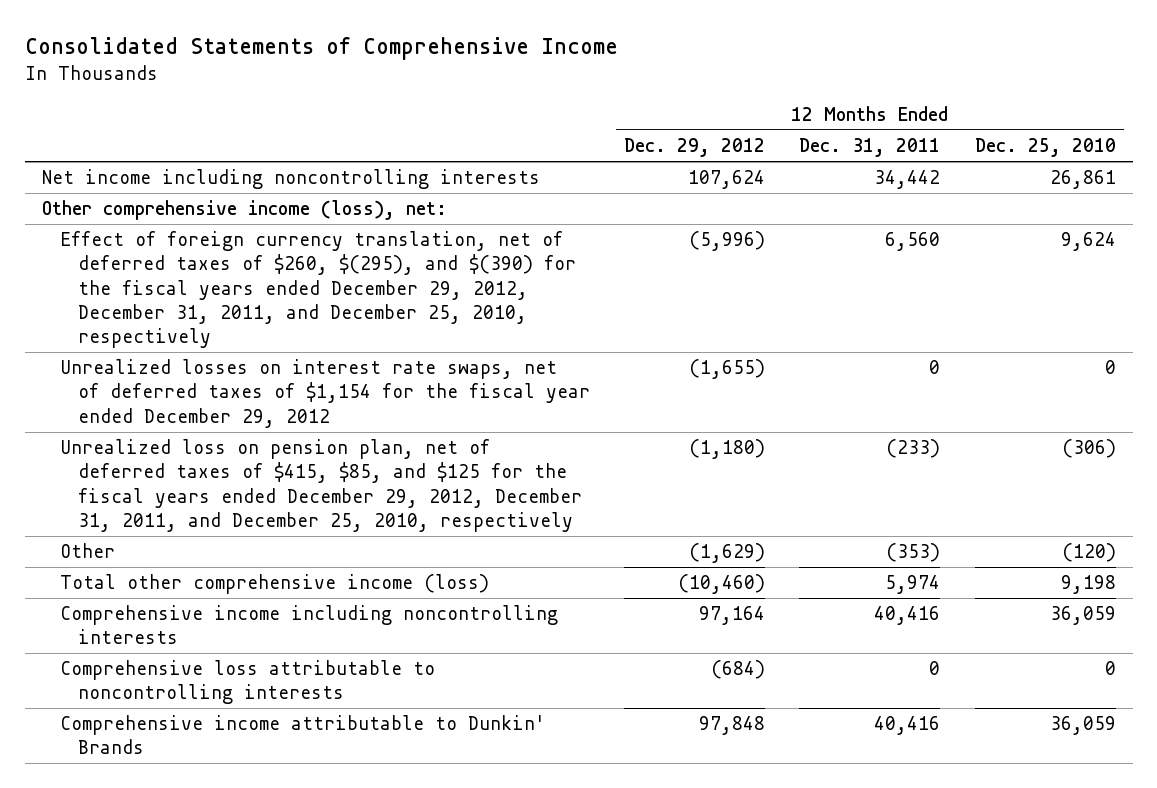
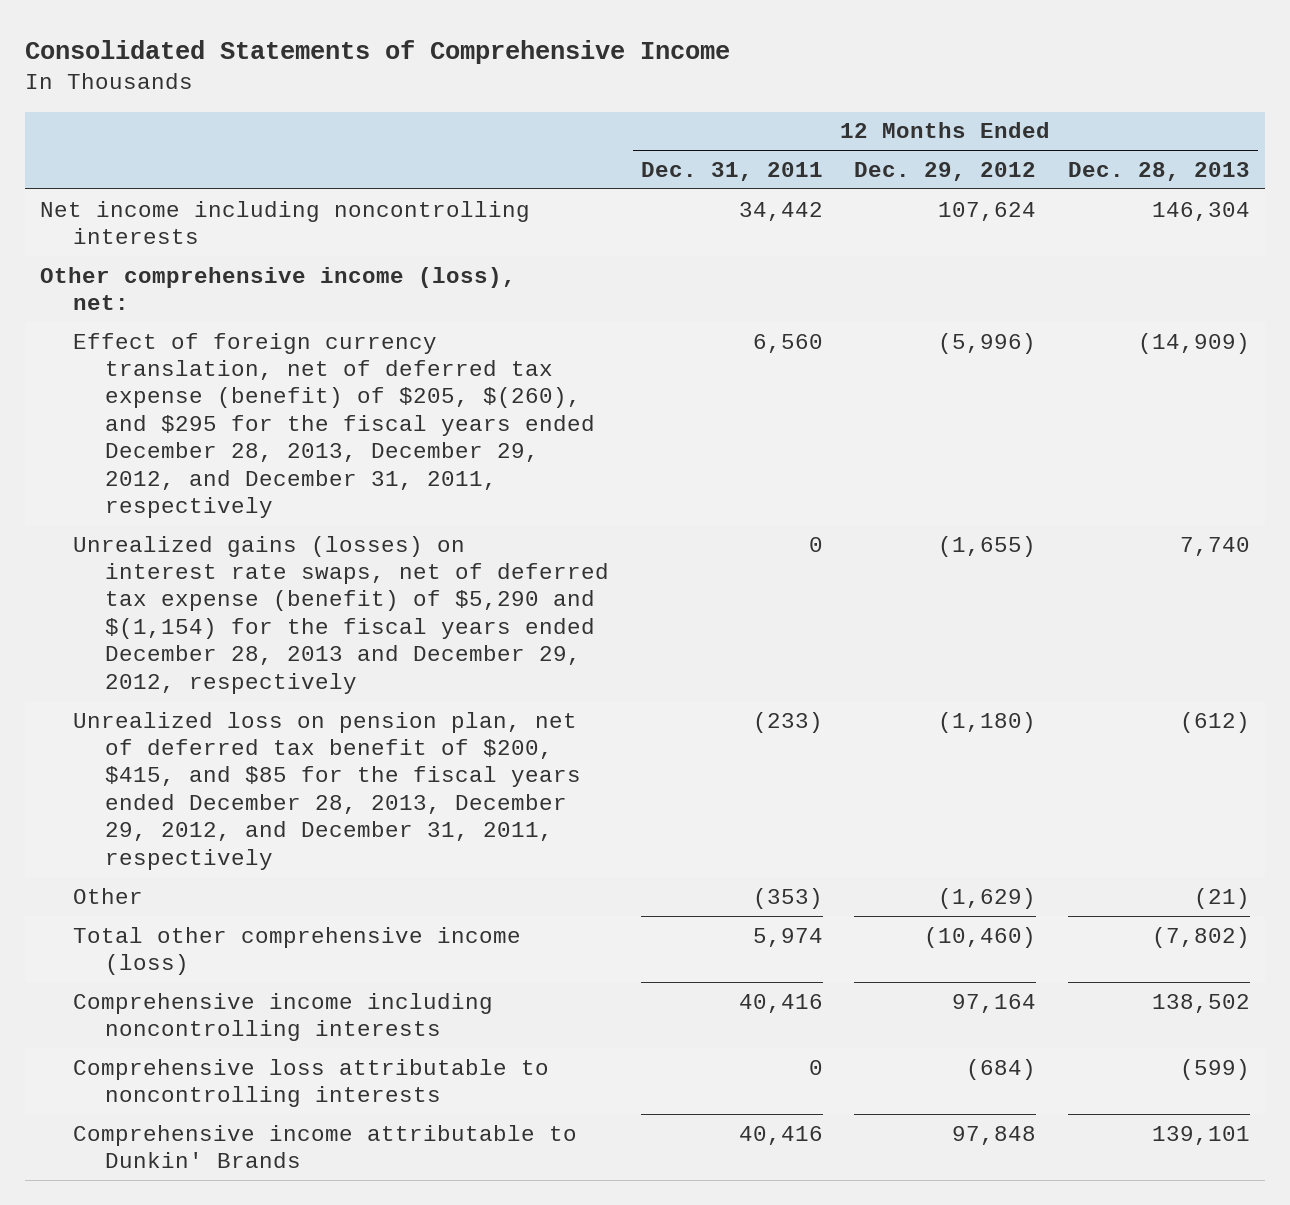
[974,138,1116,158] Dec. 25, 2010 -> none
none -> [1067,161,1250,181] Dec. 28, 2013
[59,231,577,348] Effect of foreign currency translation, net of deferred taxes of $260, $(295), and $(390) for the fiscal years ended December 29, 2012, December 31, 2011, and December 25, 2010, respectively -> [72,332,596,519] Effect of foreign currency translation, net of deferred tax expense (benefit) of $205, $(260), and $295 for the fiscal years ended December 28, 2013, December 29, 2012, and December 31, 2011, respectively
[59,359,591,428] Unrealized losses on interest rate swaps, net of deferred taxes of $1,154 for the fiscal year ended December 29, 2012 -> [72,535,610,694] Unrealized gains (losses) on interest rate swaps, net of deferred tax expense (benefit) of $5,290 and $(1,154) for the fiscal years ended December 28, 2013 and December 29, 2012, respectively
[59,439,583,532] Unrealized loss on pension plan, net of deferred taxes of $415, $85, and $125 for the fiscal years ended December 29, 2012, December 31, 2011, and December 25, 2010, respectively -> [72,711,582,870] Unrealized loss on pension plan, net of deferred tax benefit of $200, $415, and $85 for the fiscal years ended December 28, 2013, December 29, 2012, and December 31, 2011, respectively

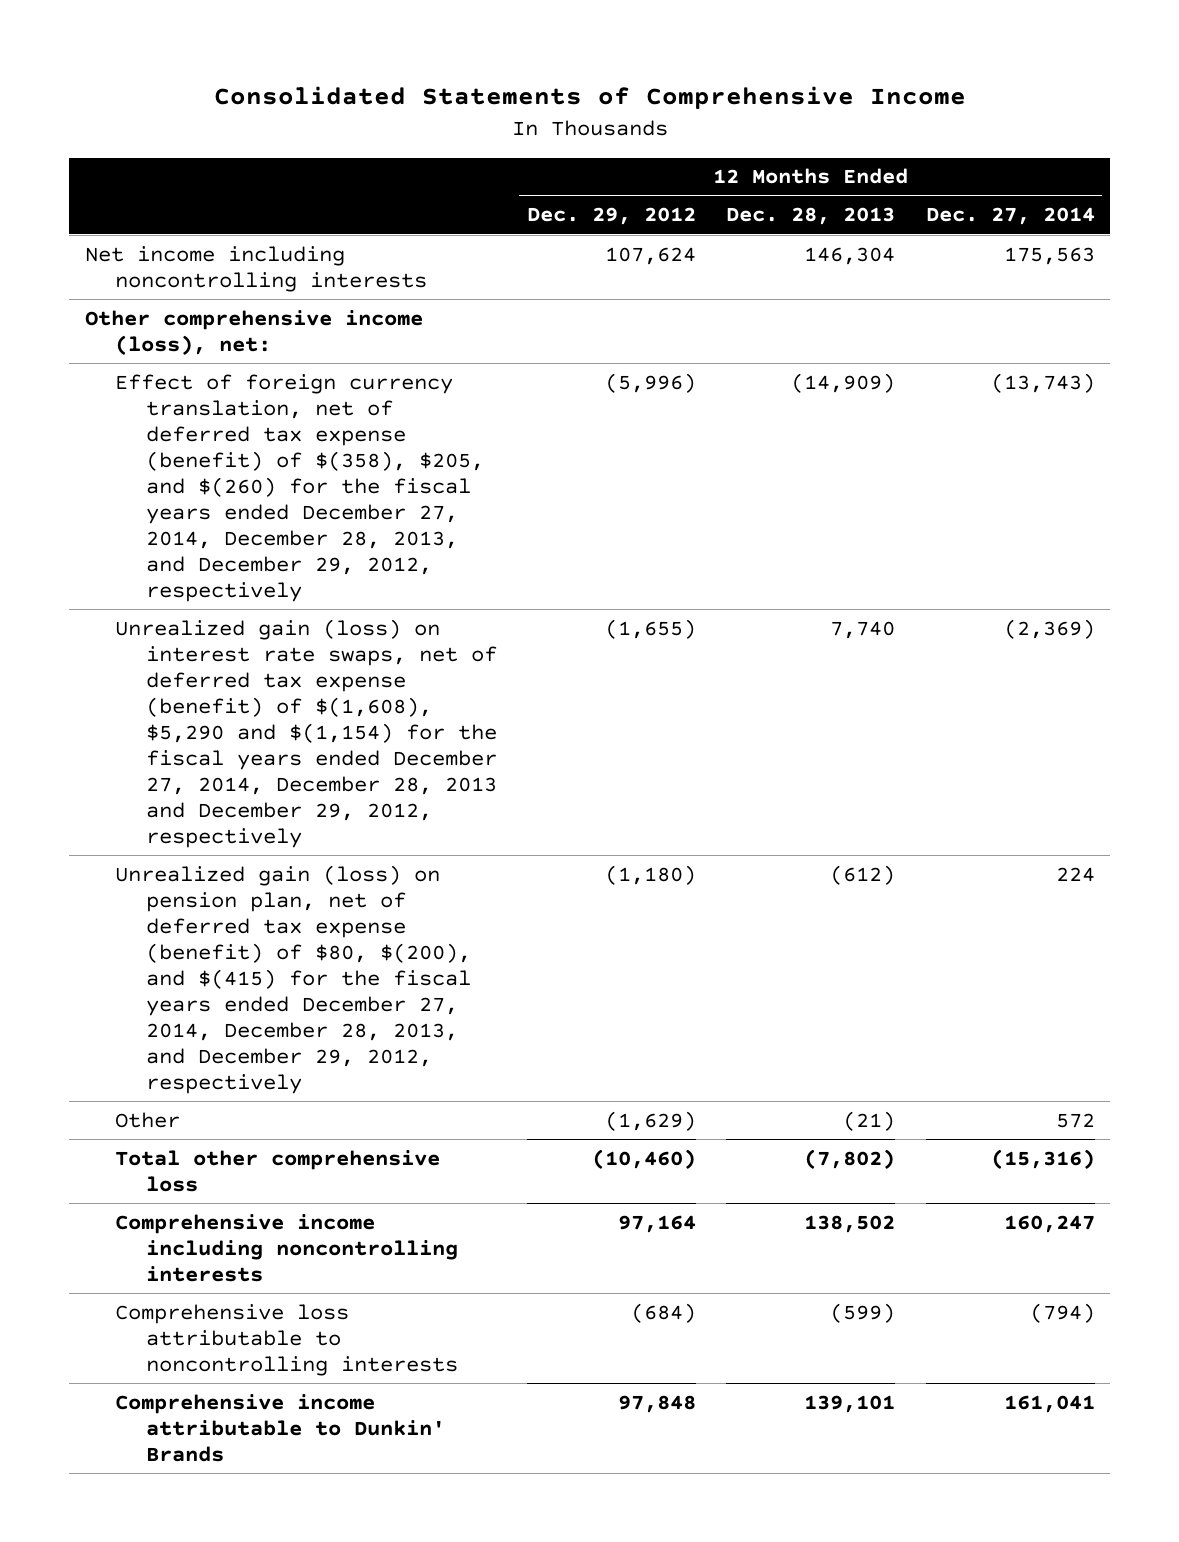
[640,161,823,181] Dec. 31, 2011 -> none
none -> [925,207,1095,226] Dec. 27, 2014
[72,332,596,519] Effect of foreign currency translation, net of deferred tax expense (benefit) of $205, $(260), and $295 for the fiscal years ended December 28, 2013, December 29, 2012, and December 31, 2011, respectively -> [115,373,484,602] Effect of foreign currency translation, net of deferred tax expense (benefit) of $(358), $205, and $(260) for the fiscal years ended December 27, 2014, December 28, 2013, and December 29, 2012, respectively
[72,535,610,694] Unrealized gains (losses) on interest rate swaps, net of deferred tax expense (benefit) of $5,290 and $(1,154) for the fiscal years ended December 28, 2013 and December 29, 2012, respectively -> [115,618,497,848] Unrealized gain (loss) on interest rate swaps, net of deferred tax expense (benefit) of $(1,608), $5,290 and $(1,154) for the fiscal years ended December 27, 2014, December 28, 2013 and December 29, 2012, respectively
[72,711,582,870] Unrealized loss on pension plan, net of deferred tax benefit of $200, $415, and $85 for the fiscal years ended December 28, 2013, December 29, 2012, and December 31, 2011, respectively -> [115,864,471,1094] Unrealized gain (loss) on pension plan, net of deferred tax expense (benefit) of $80, $(200), and $(415) for the fiscal years ended December 27, 2014, December 28, 2013, and December 29, 2012, respectively
[72,926,521,976] Total other comprehensive income (loss) -> [115,1149,441,1192] Total other comprehensive loss

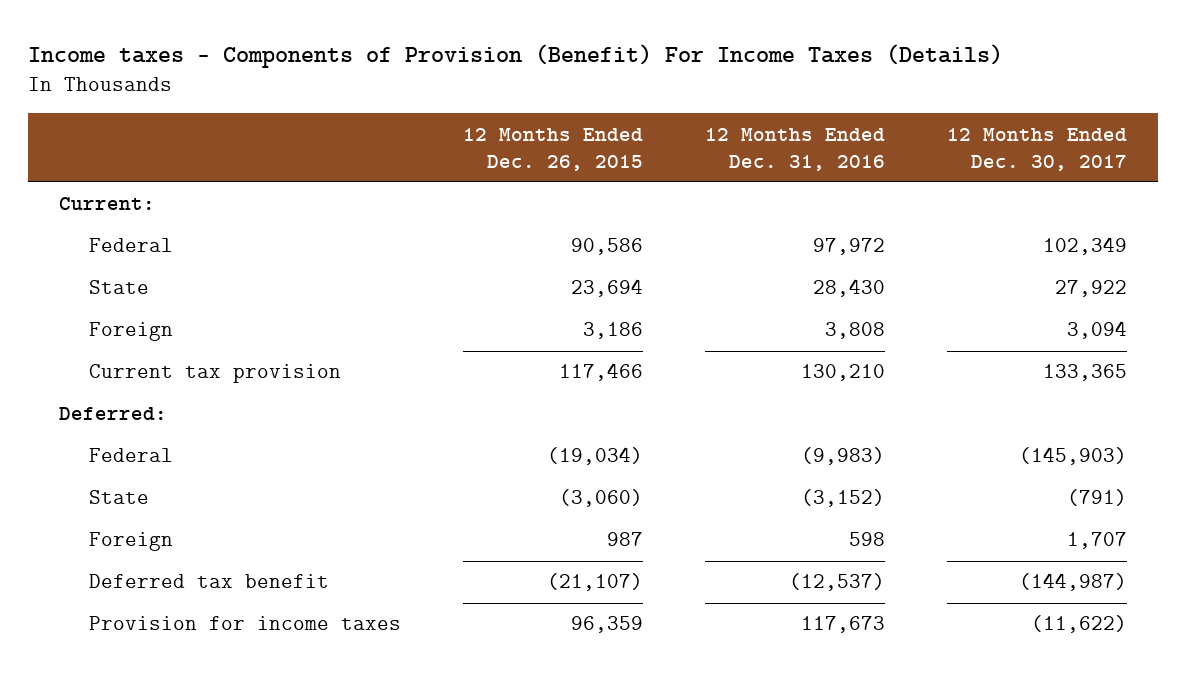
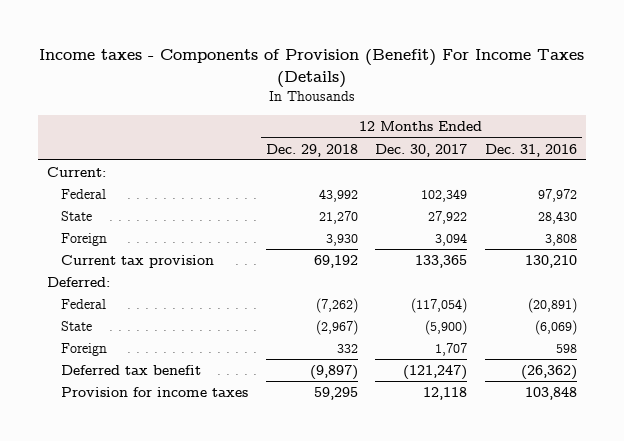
[462,127,643,171] 12 Months Ended Dec. 26, 2015 -> none
none -> [265,143,358,157] Dec. 29, 2018
[800,447,885,466] (9,983) -> [528,297,578,313] (20,891)
[1018,447,1127,466] (145,903) -> [411,297,468,313] (117,054)
[800,489,885,508] (3,152) -> [535,319,578,335] (6,069)
[1066,489,1127,507] (791) -> [425,319,468,335] (5,900)
[788,573,885,592] (12,537) -> [521,364,578,380] (26,362)
[1018,573,1127,592] (144,987) -> [403,364,468,380] (121,247)
[800,616,885,634] 117,673 -> [525,386,578,400] 103,848
[1030,615,1127,634] (11,622) -> [423,386,468,400] 12,118

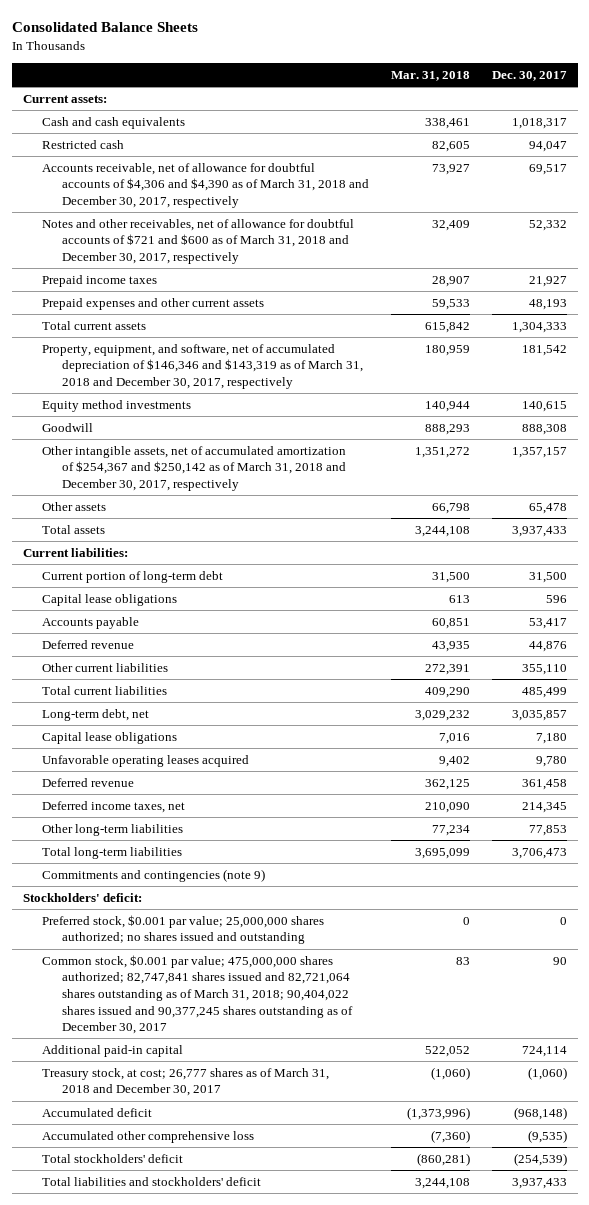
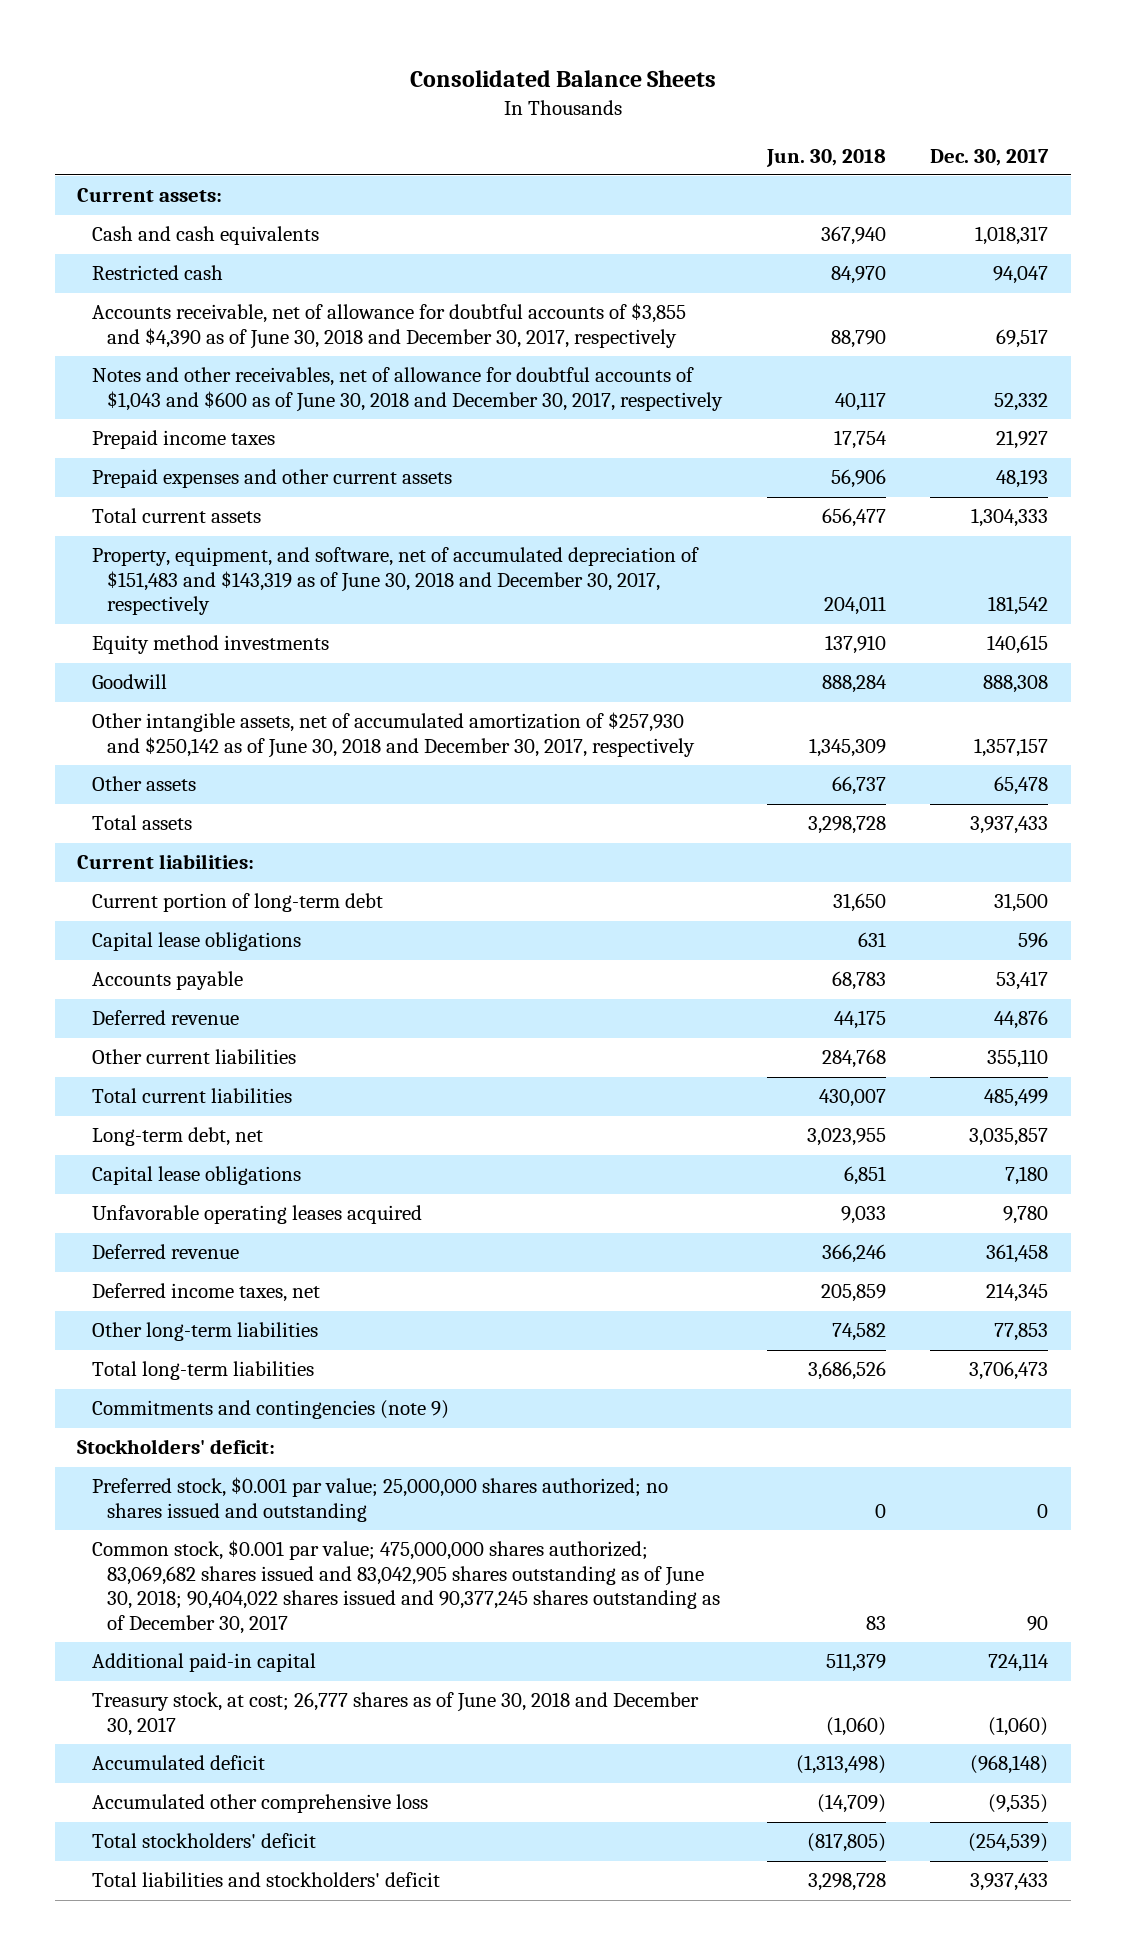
[390,71,470,82] Mar. 31, 2018 -> none
none -> [765,148,886,167] Jun. 30, 2018
[42,162,369,209] Accounts receivable, net of allowance for doubtful accounts of $4,306 and $4,390 as of March 31, 2018 and December 30, 2017, respectively -> [92,303,687,349] Accounts receivable, net of allowance for doubtful accounts of $3,855 and $4,390 as of June 30, 2018 and December 30, 2017, respectively
[42,218,355,265] Notes and other receivables, net of allowance for doubtful accounts of $721 and $600 as of March 31, 2018 and December 30, 2017, respectively -> [92,367,723,412] Notes and other receivables, net of allowance for doubtful accounts of $1,043 and $600 as of June 30, 2018 and December 30, 2017, respectively
[42,343,363,390] Property, equipment, and software, net of accumulated depreciation of $146,346 and $143,319 as of March 31, 2018 and December 30, 2017, respectively -> [92,547,700,616] Property, equipment, and software, net of accumulated depreciation of $151,483 and $143,319 as of June 30, 2018 and December 30, 2017, respectively
[42,445,347,492] Other intangible assets, net of accumulated amortization of $254,367 and $250,142 as of March 31, 2018 and December 30, 2017, respectively -> [92,712,695,758] Other intangible assets, net of accumulated amortization of $257,930 and $250,142 as of June 30, 2018 and December 30, 2017, respectively
[42,954,353,1035] Common stock, $0.001 par value; 475,000,000 shares authorized; 82,747,841 shares issued and 82,721,064 shares outstanding as of March 31, 2018; 90,404,022 shares issued and 90,377,245 shares outstanding as of December 30, 2017 -> [92,1540,720,1634] Common stock, $0.001 par value; 475,000,000 shares authorized; 83,069,682 shares issued and 83,042,905 shares outstanding as of June 30, 2018; 90,404,022 shares issued and 90,377,245 shares outstanding as of December 30, 2017
[42,1067,330,1097] Treasury stock, at cost; 26,777 shares as of March 31, 2018 and December 30, 2017 -> [92,1692,700,1736] Treasury stock, at cost; 26,777 shares as of June 30, 2018 and December 30, 2017

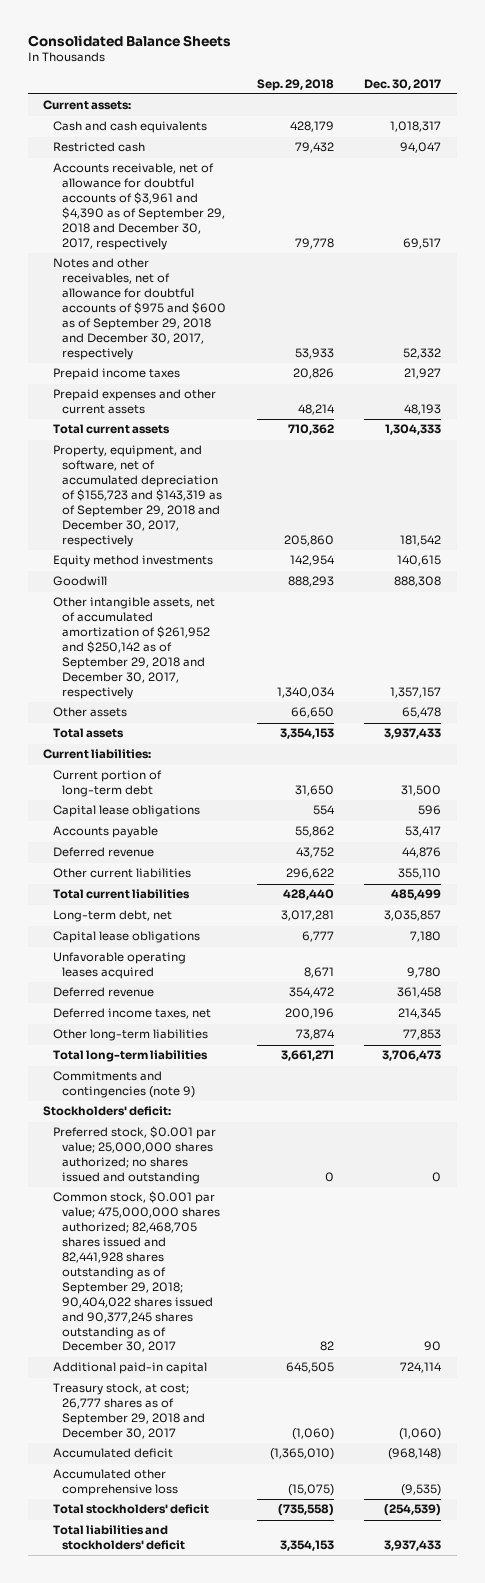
[765,148,886,167] Jun. 30, 2018 -> none
none -> [256,78,334,91] Sep. 29, 2018
[92,303,687,349] Accounts receivable, net of allowance for doubtful accounts of $3,855 and $4,390 as of June 30, 2018 and December 30, 2017, respectively -> [52,163,226,250] Accounts receivable, net of allowance for doubtful accounts of $3,961 and $4,390 as of September 29, 2018 and December 30, 2017, respectively
[92,367,723,412] Notes and other receivables, net of allowance for doubtful accounts of $1,043 and $600 as of June 30, 2018 and December 30, 2017, respectively -> [52,258,227,360] Notes and other receivables, net of allowance for doubtful accounts of $975 and $600 as of September 29, 2018 and December 30, 2017, respectively
[92,547,700,616] Property, equipment, and software, net of accumulated depreciation of $151,483 and $143,319 as of June 30, 2018 and December 30, 2017, respectively -> [52,445,223,547] Property, equipment, and software, net of accumulated depreciation of $155,723 and $143,319 as of September 29, 2018 and December 30, 2017, respectively
[92,712,695,758] Other intangible assets, net of accumulated amortization of $257,930 and $250,142 as of June 30, 2018 and December 30, 2017, respectively -> [52,597,215,699] Other intangible assets, net of accumulated amortization of $261,952 and $250,142 as of September 29, 2018 and December 30, 2017, respectively
[92,1540,720,1634] Common stock, $0.001 par value; 475,000,000 shares authorized; 83,069,682 shares issued and 83,042,905 shares outstanding as of June 30, 2018; 90,404,022 shares issued and 90,377,245 shares outstanding as of December 30, 2017 -> [52,1191,221,1353] Common stock, $0.001 par value; 475,000,000 shares authorized; 82,468,705 shares issued and 82,441,928 shares outstanding as of September 29, 2018; 90,404,022 shares issued and 90,377,245 shares outstanding as of December 30, 2017
[92,1692,700,1736] Treasury stock, at cost; 26,777 shares as of June 30, 2018 and December 30, 2017 -> [52,1383,206,1440] Treasury stock, at cost; 26,777 shares as of September 29, 2018 and December 30, 2017

